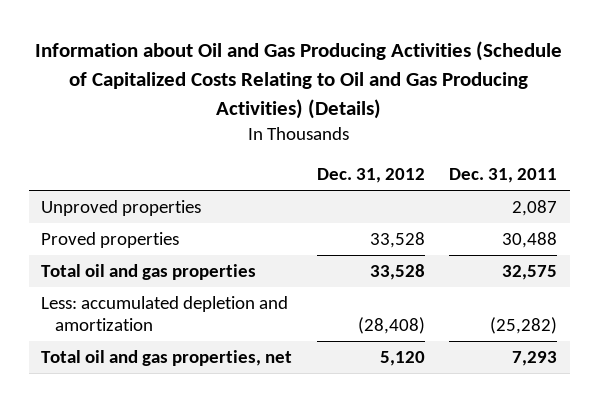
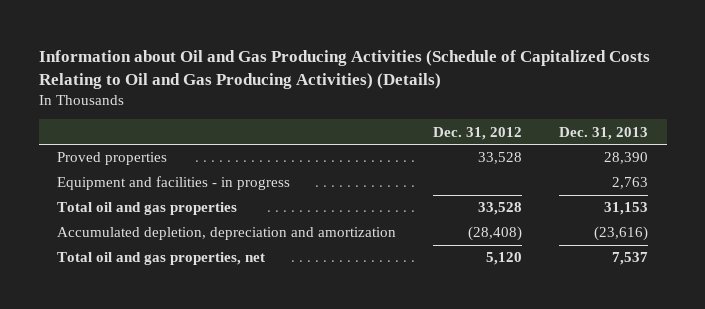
[449,168,558,184] Dec. 31, 2011 -> none
none -> [559,126,649,140] Dec. 31, 2013
[41,200,202,217] Unproved properties -> none
none -> [57,176,291,191] Equipment and facilities - in progress
[41,296,289,332] Less: accumulated depletion and amortization -> [57,227,397,241] Accumulated depletion, depreciation and amortization

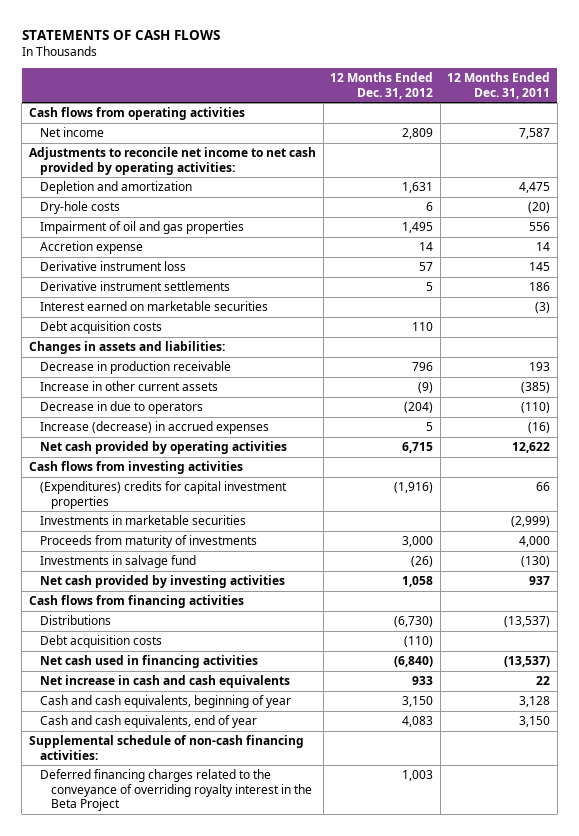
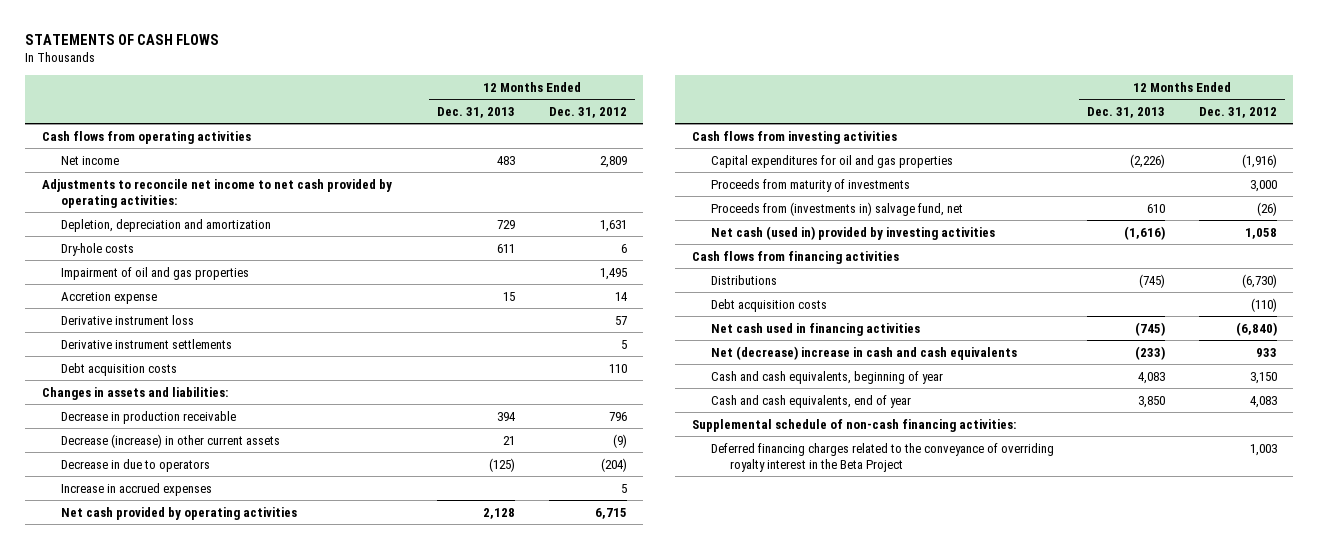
[447,72,551,99] 12 Months Ended Dec. 31, 2011 -> none
none -> [437,106,516,118] Dec. 31, 2013
[39,181,192,195] Depletion and amortization -> [60,218,271,232] Depletion, depreciation and amortization
[39,301,268,312] Interest earned on marketable securities -> none
[39,381,218,392] Increase in other current assets -> [60,433,280,448] Decrease (increase) in other current assets
[39,421,269,435] Increase (decrease) in accrued expenses -> [60,482,212,496] Increase in accrued expenses
[39,515,246,526] Investments in marketable securities -> none
[39,481,287,509] (Expenditures) credits for capital investment properties -> [710,154,953,168] Capital expenditures for oil and gas properties
[39,555,196,569] Investments in salvage fund -> [710,201,963,216] Proceeds from (investments in) salvage fund, net
[39,575,285,589] Net cash provided by investing activities -> [710,225,995,240] Net cash (used in) provided by investing activities
[39,675,290,689] Net increase in cash and cash equivalents -> [710,345,1017,360] Net (decrease) increase in cash and cash equivalents

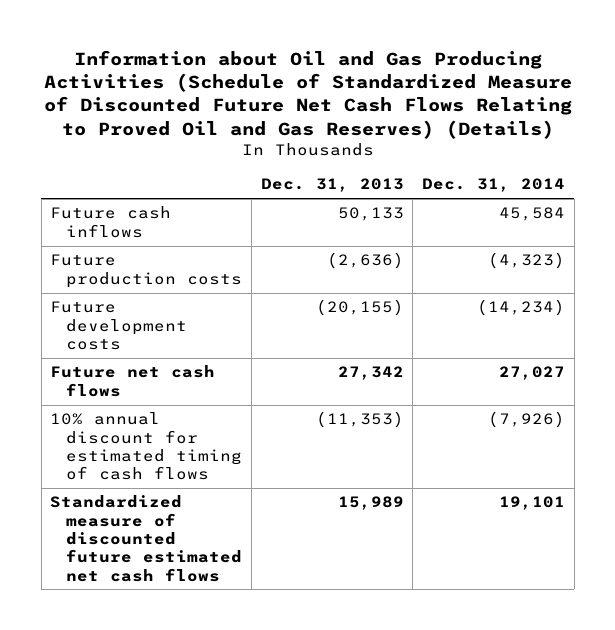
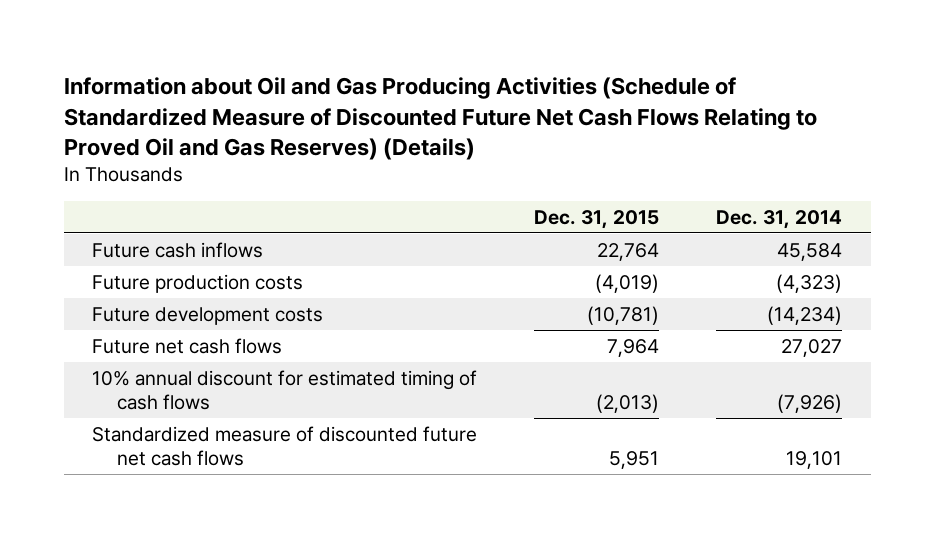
[260,178,404,193] Dec. 31, 2013 -> none
none -> [534,209,660,229] Dec. 31, 2015
[50,495,243,582] Standardized measure of discounted future estimated net cash flows -> [92,425,478,467] Standardized measure of discounted future net cash flows

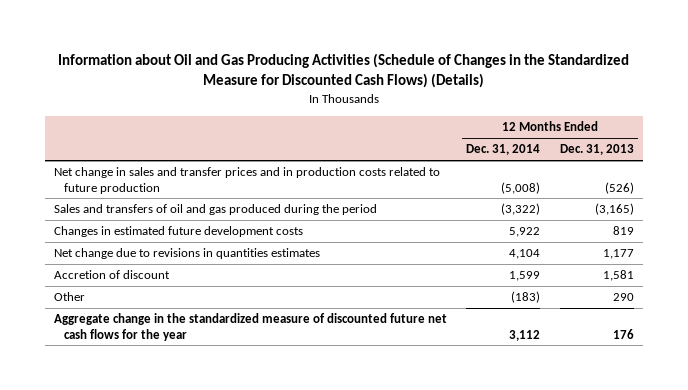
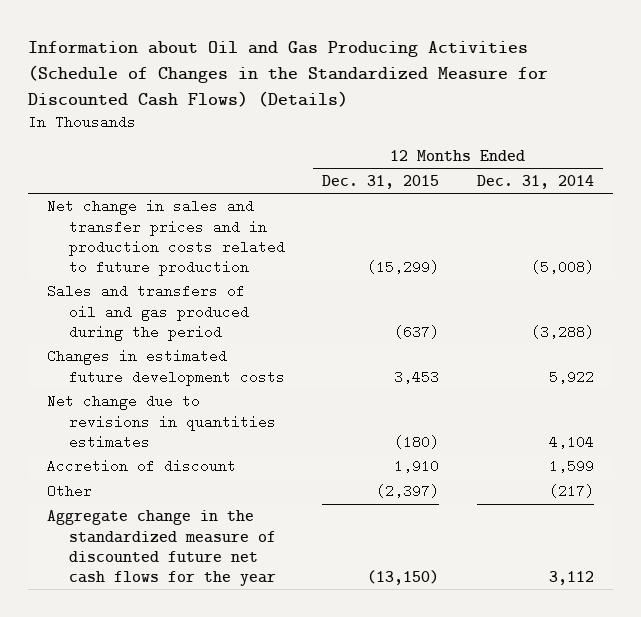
[559,144,634,156] Dec. 31, 2013 -> none
none -> [322,175,440,190] Dec. 31, 2015
[501,203,541,216] (3,322) -> [531,324,595,339] (3,288)
[511,291,541,304] (183) -> [549,484,595,499] (217)

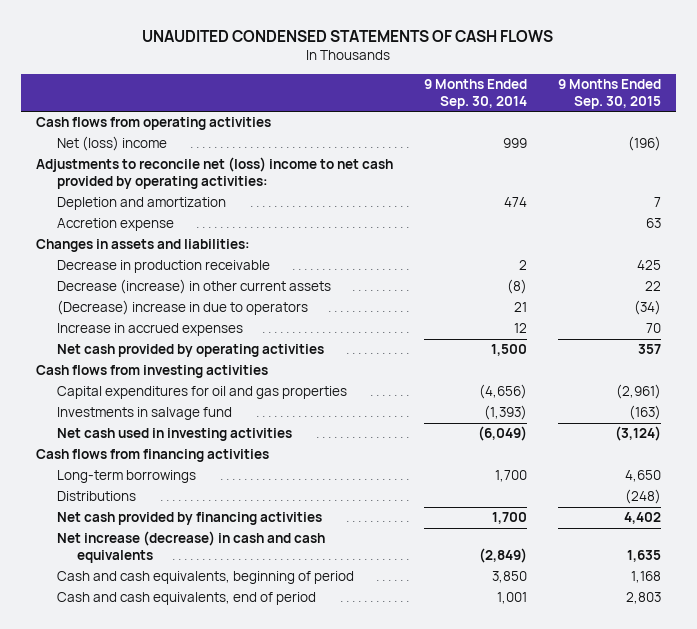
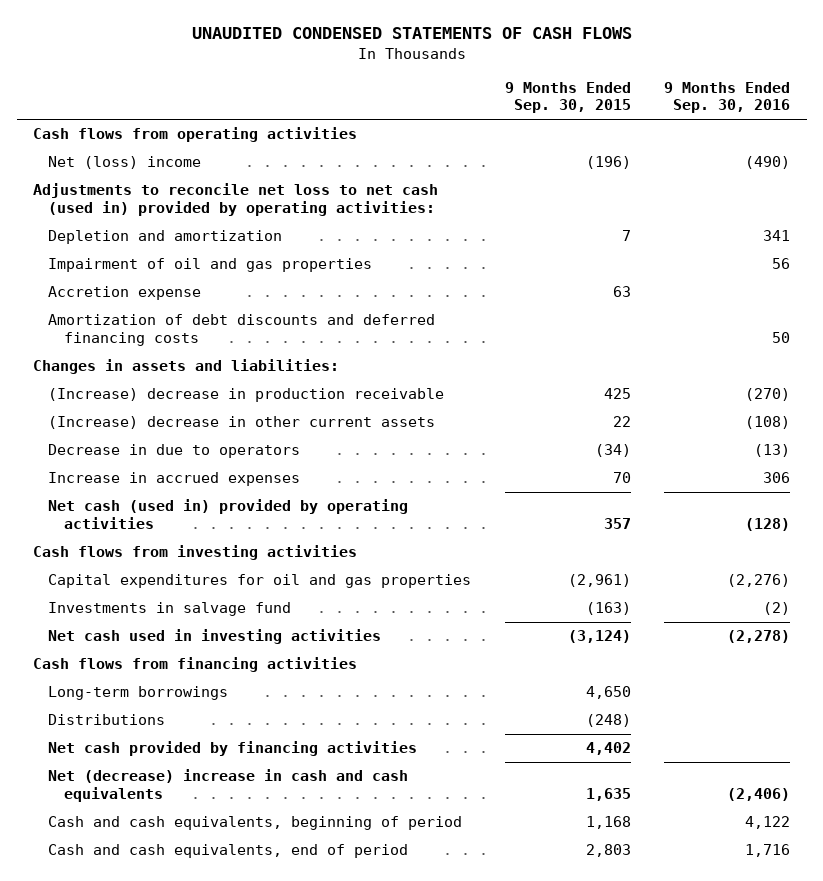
[423,78,527,110] 9 Months Ended Sep. 30, 2014 -> none
none -> [664,81,791,114] 9 Months Ended Sep. 30, 2016
[36,157,394,190] Adjustments to reconcile net (loss) income to net cash provided by operating activities: -> [33,183,439,217] Adjustments to reconcile net loss to net cash (used in) provided by operating activities:
none -> [48,258,373,273] Impairment of oil and gas properties
none -> [48,314,436,347] Amortization of debt discounts and deferred financing costs
[56,260,270,274] Decrease in production receivable -> [48,388,445,403] (Increase) decrease in production receivable
[56,279,331,295] Decrease (increase) in other current assets -> [48,416,436,430] (Increase) decrease in other current assets
[56,300,308,316] (Decrease) increase in due to operators -> [48,444,301,459] Decrease in due to operators
[56,344,324,358] Net cash provided by operating activities -> [48,499,409,530] Net cash (used in) provided by operating activities
[56,531,325,564] Net increase (decrease) in cash and cash equivalents -> [48,769,409,803] Net (decrease) increase in cash and cash equivalents

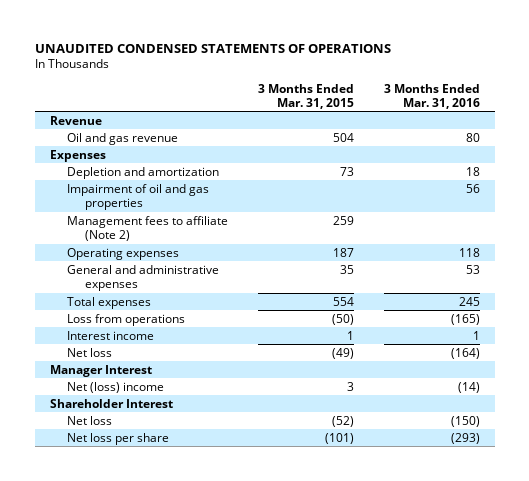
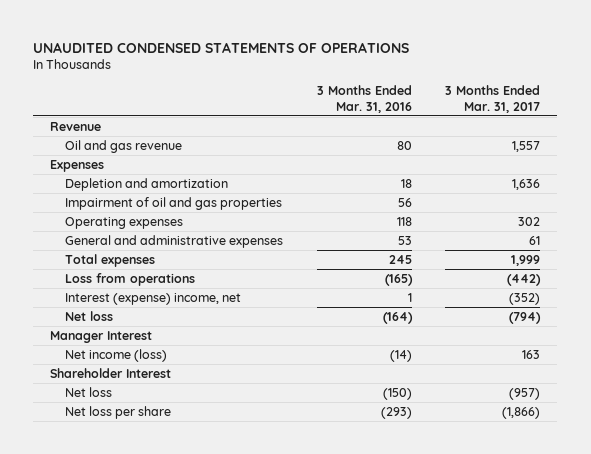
[257,83,354,109] 3 Months Ended Mar. 31, 2015 -> none
none -> [445,85,541,113] 3 Months Ended Mar. 31, 2017
[67,215,229,242] Management fees to affiliate (Note 2) -> none
[67,330,155,340] Interest income -> [64,292,241,305] Interest (expense) income, net
[67,381,165,393] Net (loss) income -> [64,348,167,362] Net income (loss)

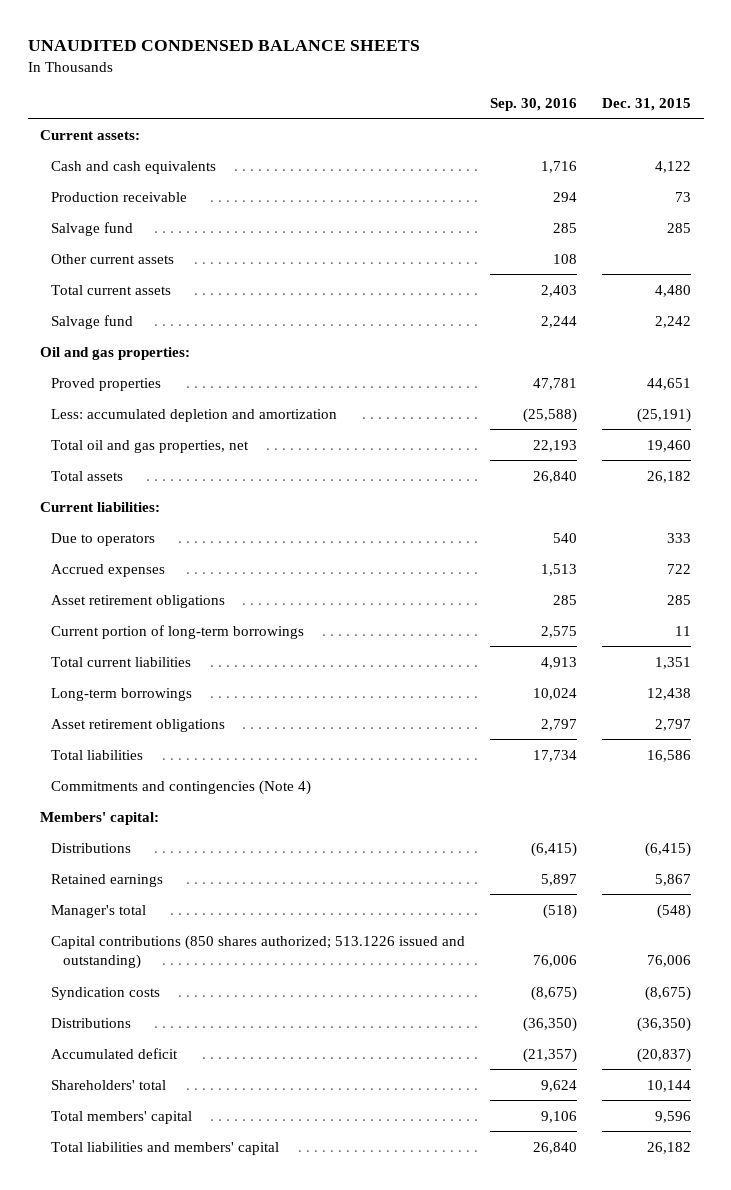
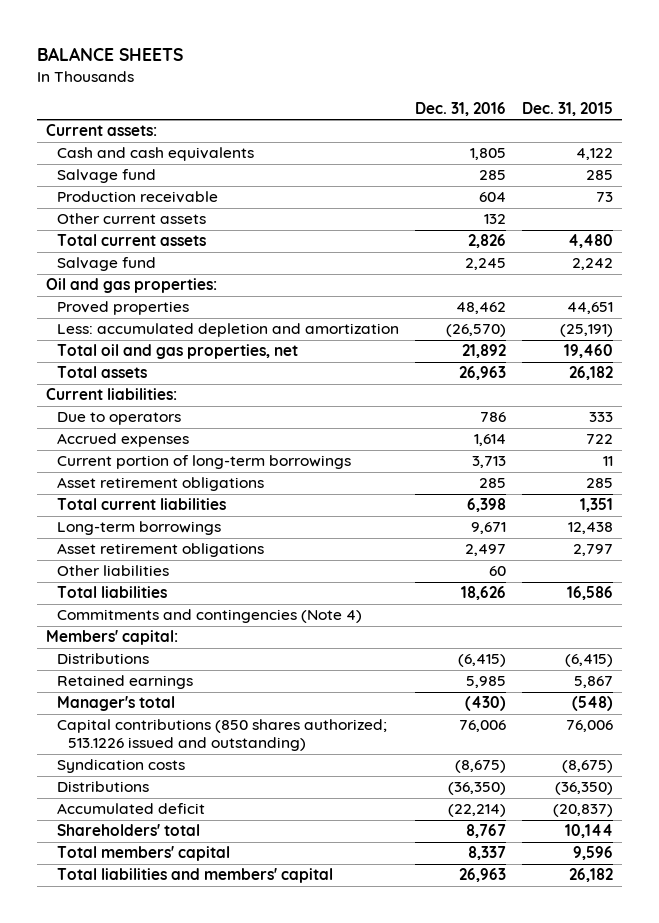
[27,40,420,52] UNAUDITED CONDENSED BALANCE SHEETS -> [37,47,184,62] BALANCE SHEETS
[490,97,578,111] Sep. 30, 2016 -> none
none -> [415,101,507,116] Dec. 31, 2016
[51,191,188,202] Production receivable -> [56,191,218,204] Production receivable
[51,594,226,608] Asset retirement obligations -> [56,477,264,492] Asset retirement obligations
none -> [56,565,169,577] Other liabilities

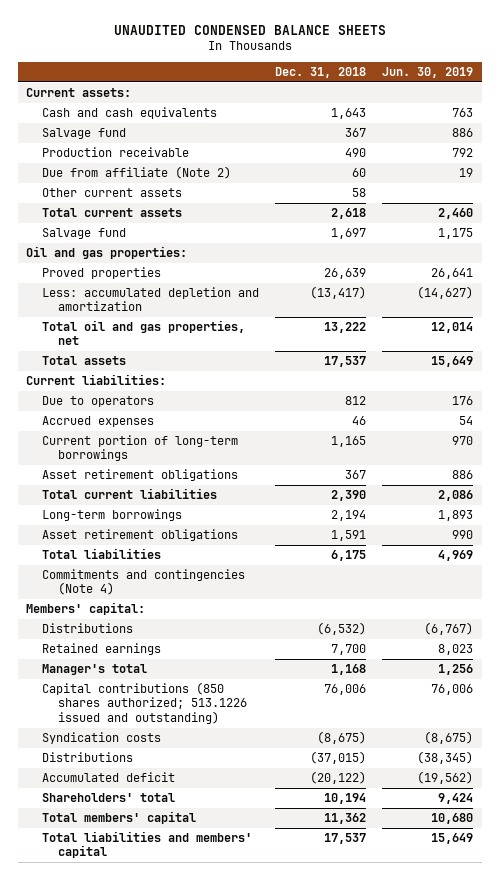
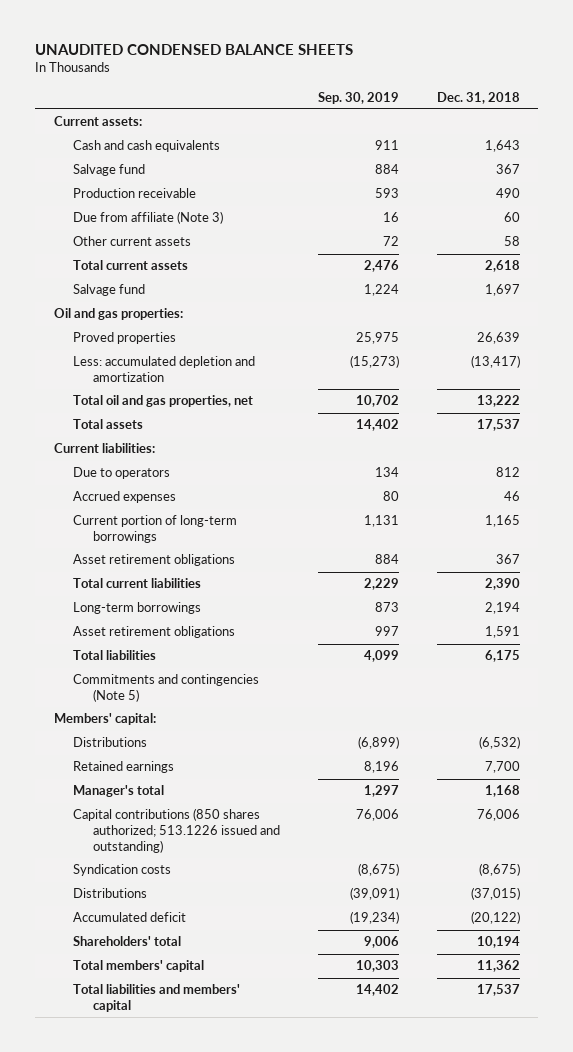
[382,66,474,78] Jun. 30, 2019 -> none
none -> [317,91,399,104] Sep. 30, 2019
[41,166,231,180] Due from affiliate (Note 2) -> [73,211,224,225] Due from affiliate (Note 3)
[41,569,245,596] Commitments and contingencies (Note 4) -> [73,674,260,703] Commitments and contingencies (Note 5)

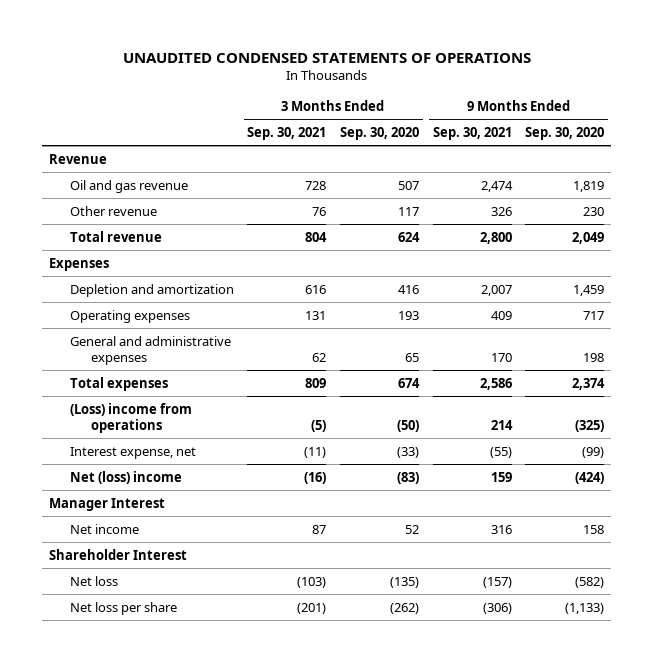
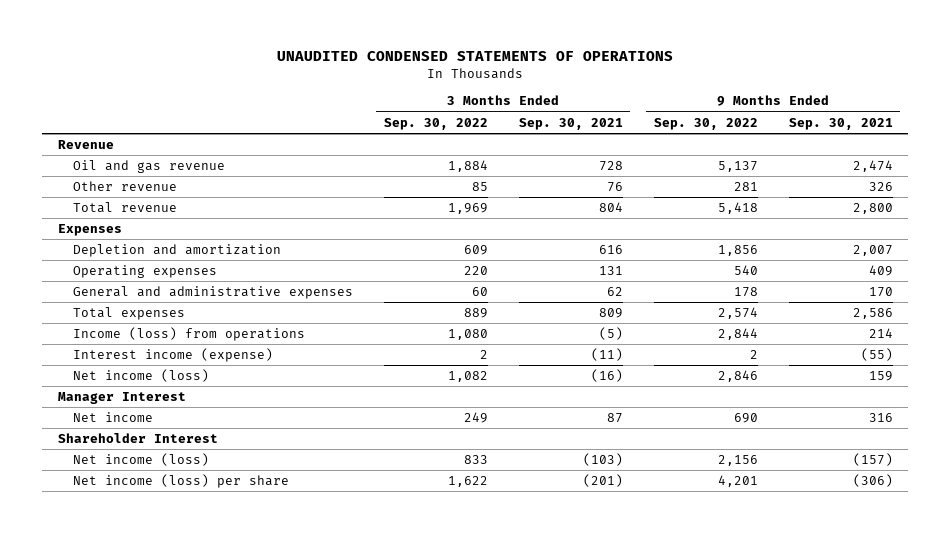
[340,127,420,141] Sep. 30, 2020 -> none
[525,127,605,141] Sep. 30, 2020 -> none
none -> [383,117,488,130] Sep. 30, 2022
none -> [653,117,758,130] Sep. 30, 2022
[69,402,192,434] (Loss) income from operations -> [72,327,305,342] Income (loss) from operations
[69,446,196,459] Interest expense, net -> [72,348,273,363] Interest income (expense)
[69,470,182,484] Net (loss) income -> [72,369,209,383] Net income (loss)
[69,575,118,586] Net loss -> [72,453,209,467] Net income (loss)
[69,601,177,615] Net loss per share -> [72,474,289,489] Net income (loss) per share

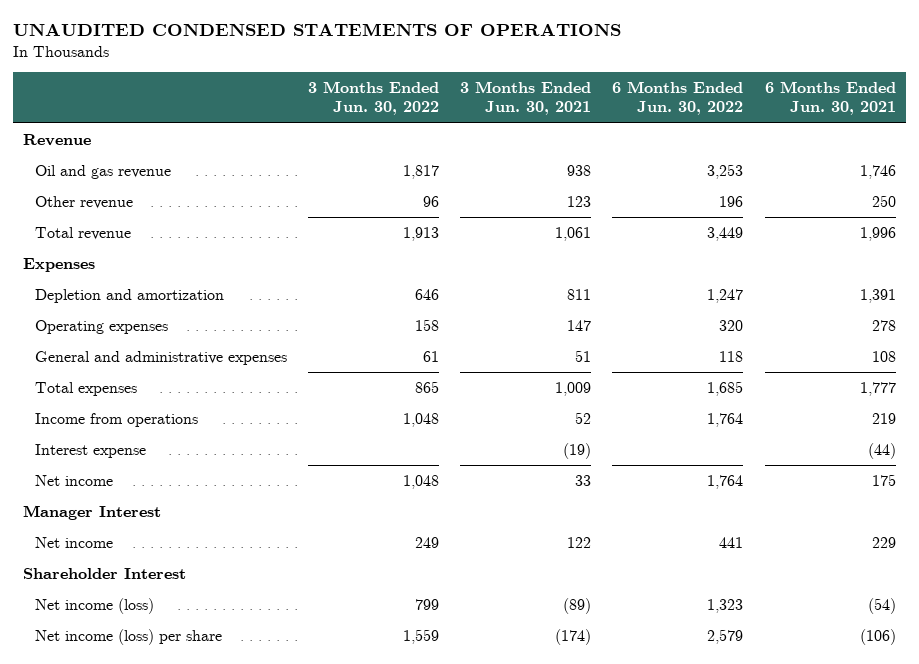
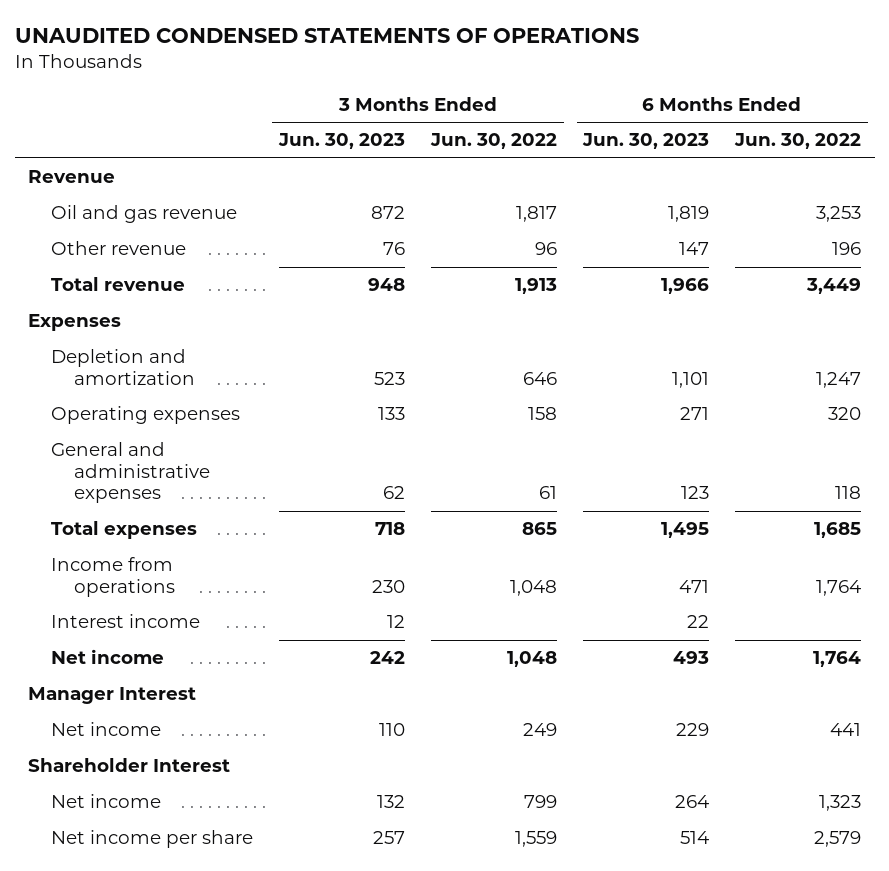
[460,81,592,116] 3 Months Ended Jun. 30, 2021 -> none
[764,81,896,116] 6 Months Ended Jun. 30, 2021 -> none
none -> [277,133,405,150] Jun. 30, 2023
none -> [582,133,710,150] Jun. 30, 2023
[34,443,146,458] Interest expense -> none
none -> [50,614,200,629] Interest income
[34,597,154,614] Net income (loss) -> [50,794,161,809] Net income
[34,628,222,645] Net income (loss) per share -> [50,830,253,849] Net income per share

